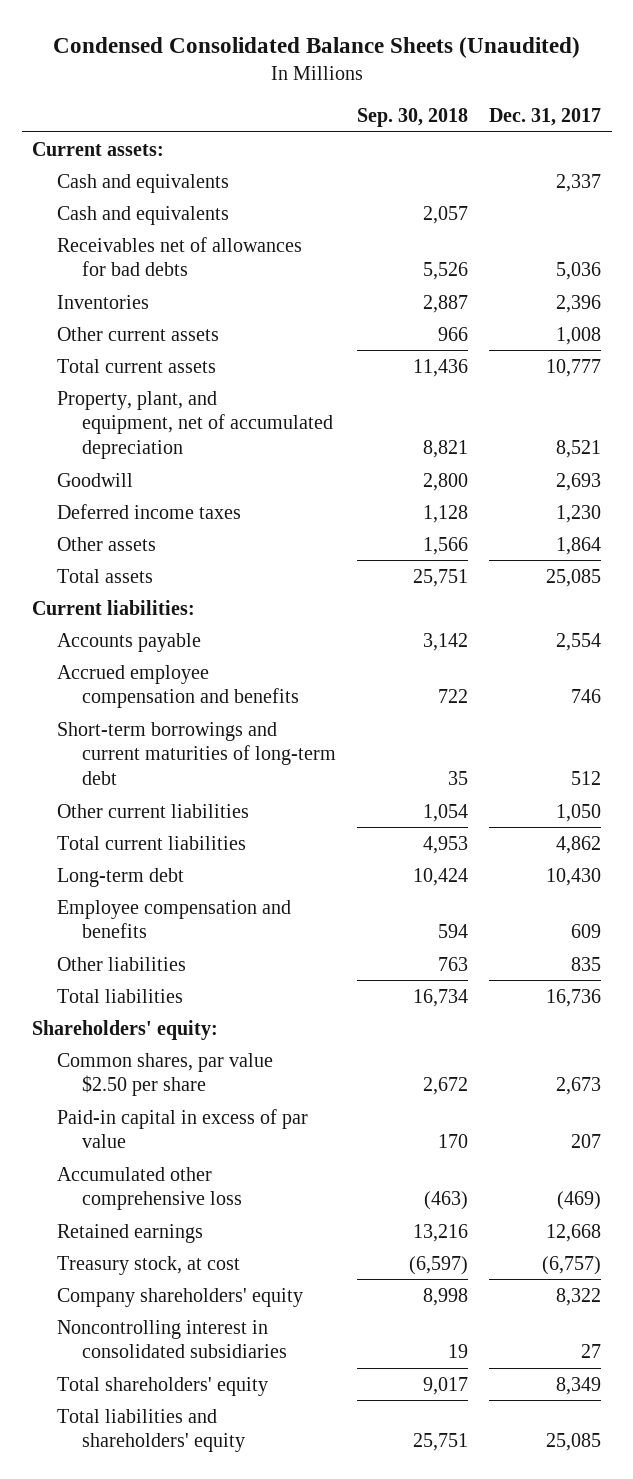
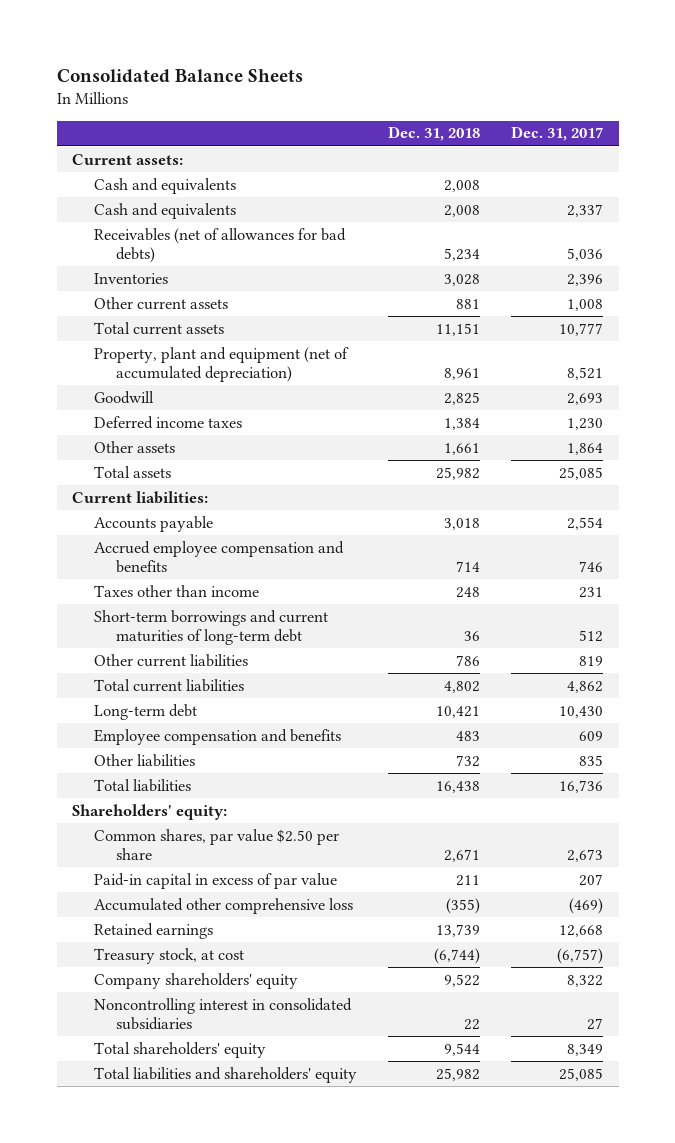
[52,36,580,58] Condensed Consolidated Balance Sheets (Unaudited) -> [56,69,303,84] Consolidated Balance Sheets
[356,108,468,128] Sep. 30, 2018 -> none
none -> [388,126,481,142] Dec. 31, 2018
[56,173,229,193] Cash and equivalents -> [94,202,237,219] Cash and equivalents
[56,236,302,277] Receivables net of allowances for bad debts -> [94,227,347,263] Receivables (net of allowances for bad debts)
[56,390,333,460] Property, plant, and equipment, net of accumulated depreciation -> [94,346,350,382] Property, plant and equipment (net of accumulated depreciation)
none -> [94,584,260,597] Taxes other than income
[556,803,602,822] 1,050 -> [579,655,604,666] 819

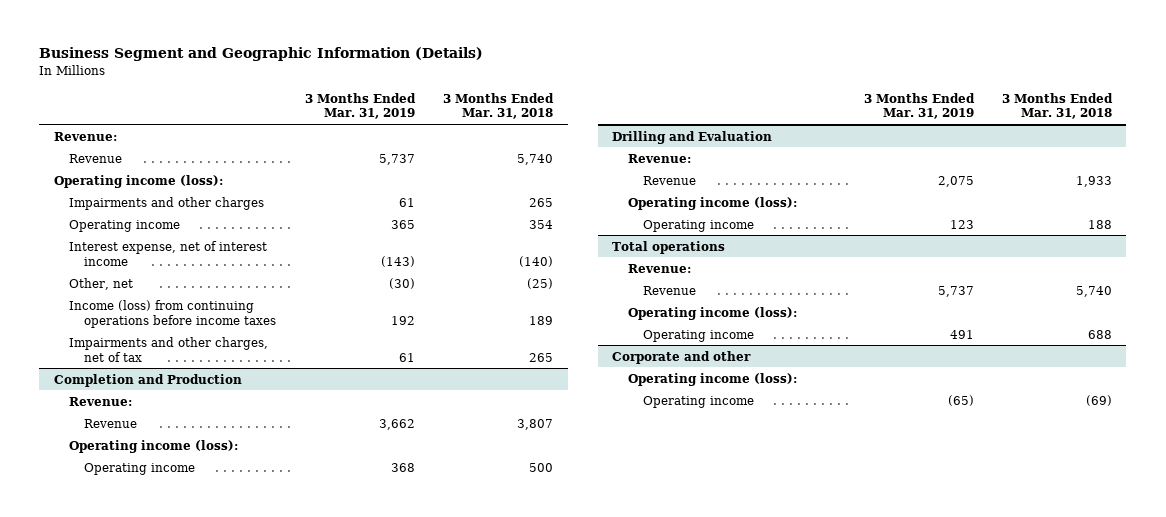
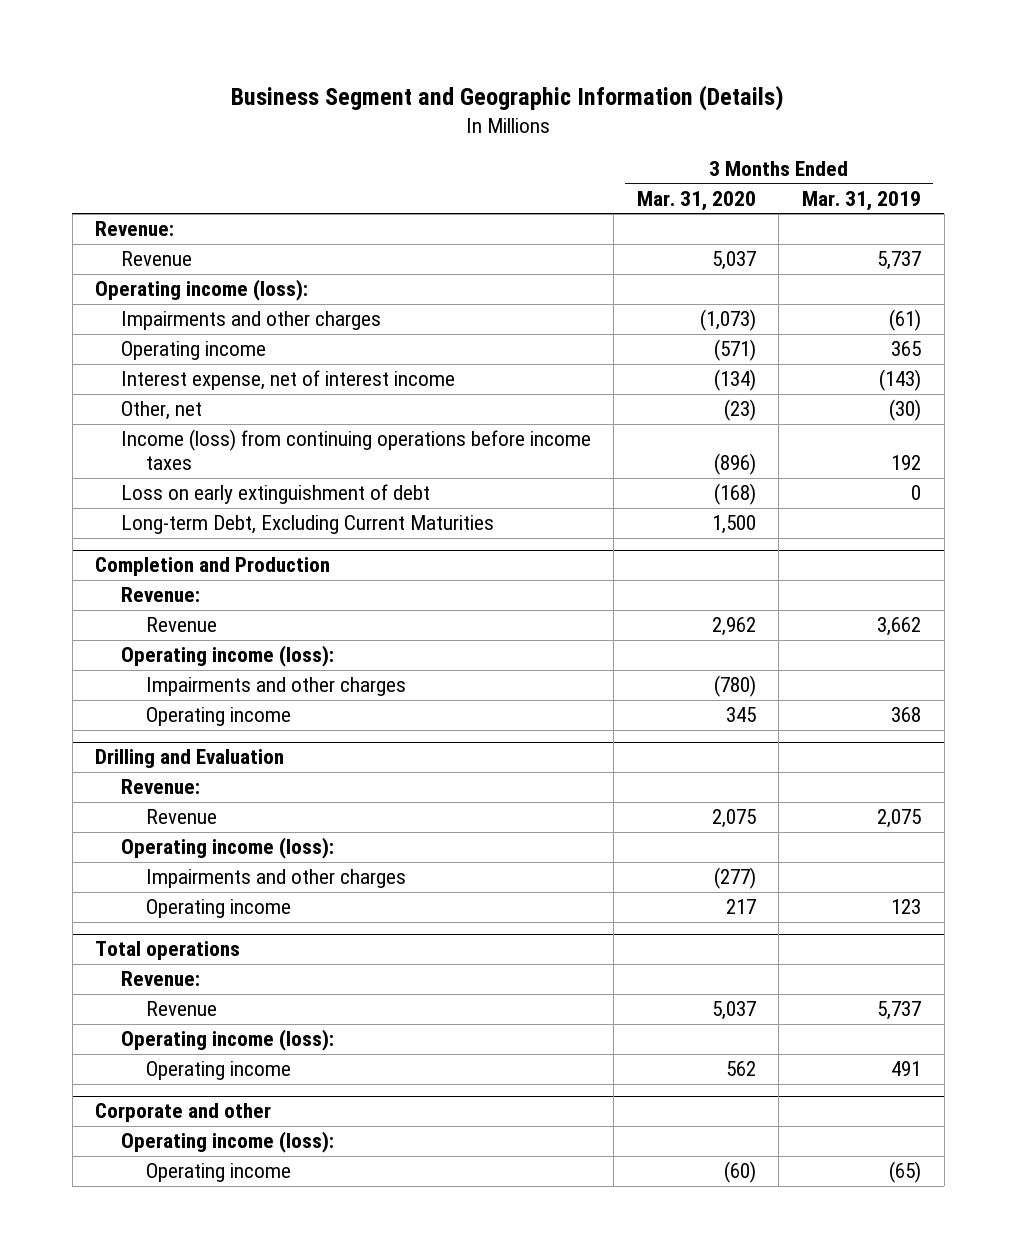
[443,92,555,120] 3 Months Ended Mar. 31, 2018 -> none
none -> [636,191,756,212] Mar. 31, 2020
[398,197,415,207] 61 -> [889,309,922,332] (61)
[69,336,269,362] Impairments and other charges, net of tax -> none
none -> [120,484,430,505] Loss on early extinguishment of debt
none -> [120,515,494,535] Long-term Debt, Excluding Current Maturities
none -> [145,677,406,697] Impairments and other charges
none -> [145,869,406,889] Impairments and other charges

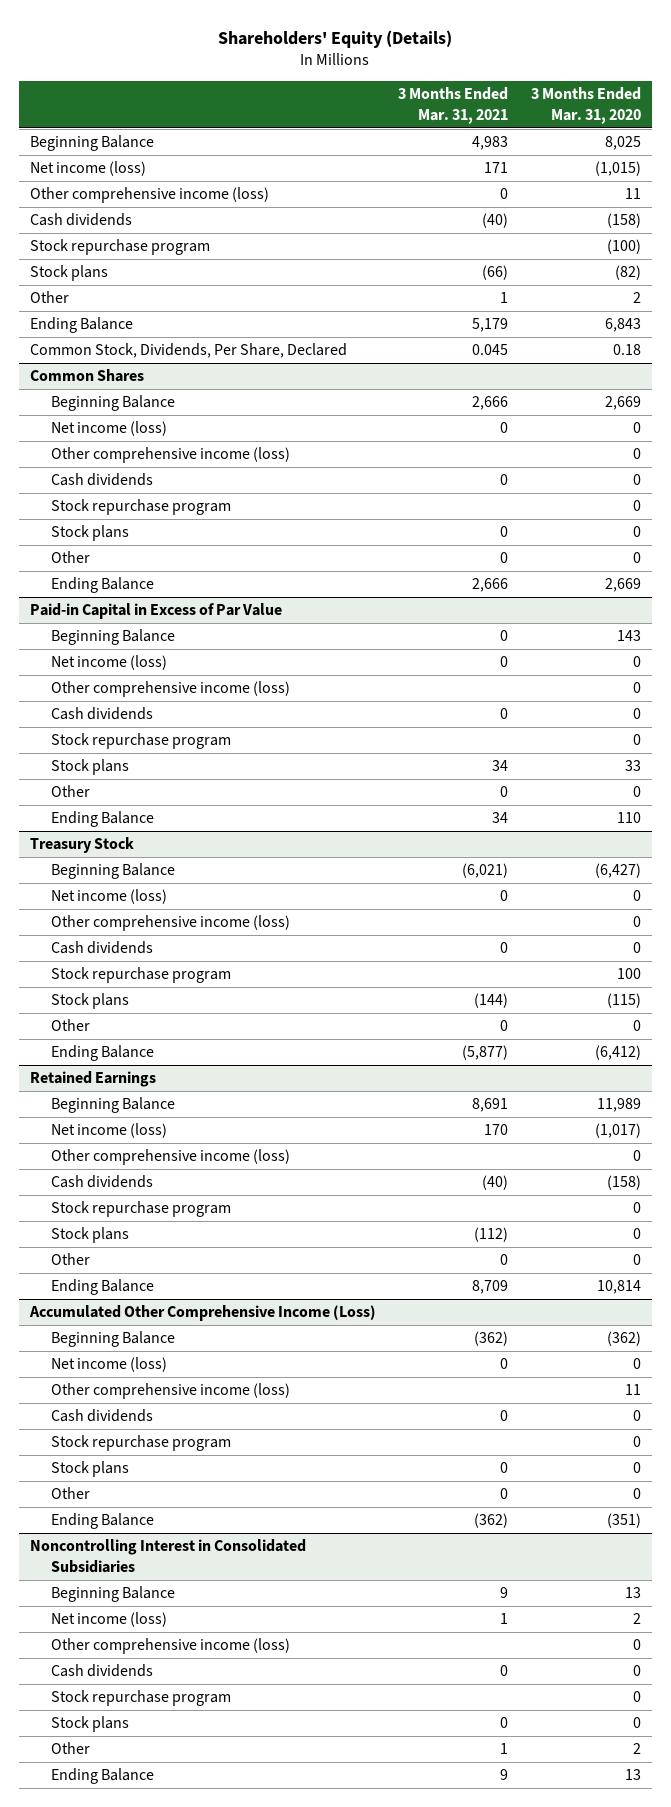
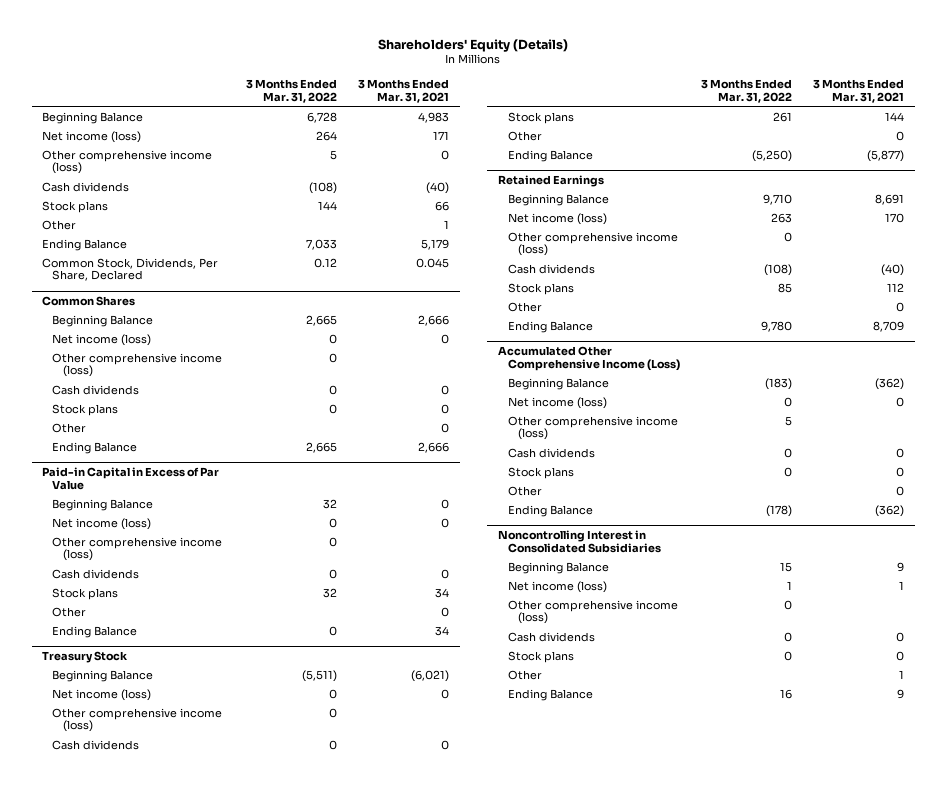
[530,87,641,124] 3 Months Ended Mar. 31, 2020 -> none
none -> [245,78,337,103] 3 Months Ended Mar. 31, 2022
[30,239,211,256] Stock repurchase program -> none
[482,265,509,281] (66) -> [434,200,449,211] 66
[50,499,231,516] Stock repurchase program -> none
[50,733,231,750] Stock repurchase program -> none
[50,967,231,984] Stock repurchase program -> none
[474,993,509,1009] (144) -> [885,111,905,121] 144
[50,1201,231,1218] Stock repurchase program -> none
[474,1227,509,1243] (112) -> [887,282,905,292] 112
[50,1435,231,1452] Stock repurchase program -> none
[50,1690,231,1707] Stock repurchase program -> none

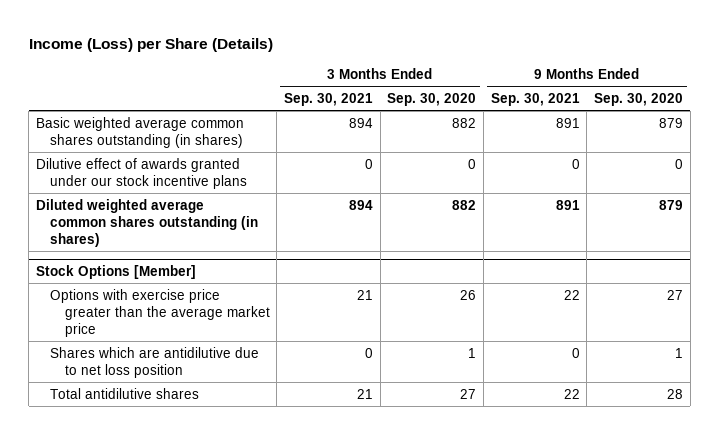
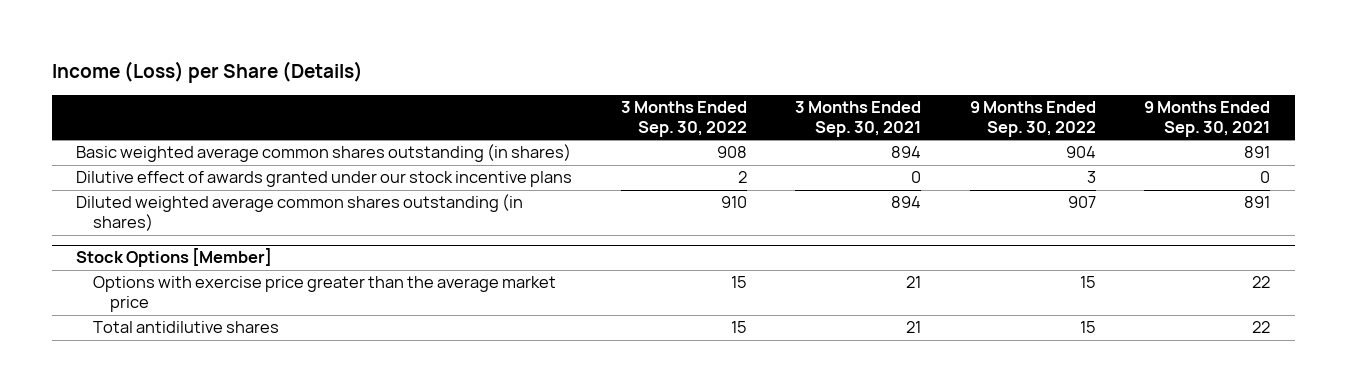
[387,93,477,107] Sep. 30, 2020 -> none
[593,93,683,107] Sep. 30, 2020 -> none
none -> [620,101,747,138] 3 Months Ended Sep. 30, 2022
none -> [969,101,1096,138] 9 Months Ended Sep. 30, 2022
[50,346,260,378] Shares which are antidilutive due to net loss position -> none

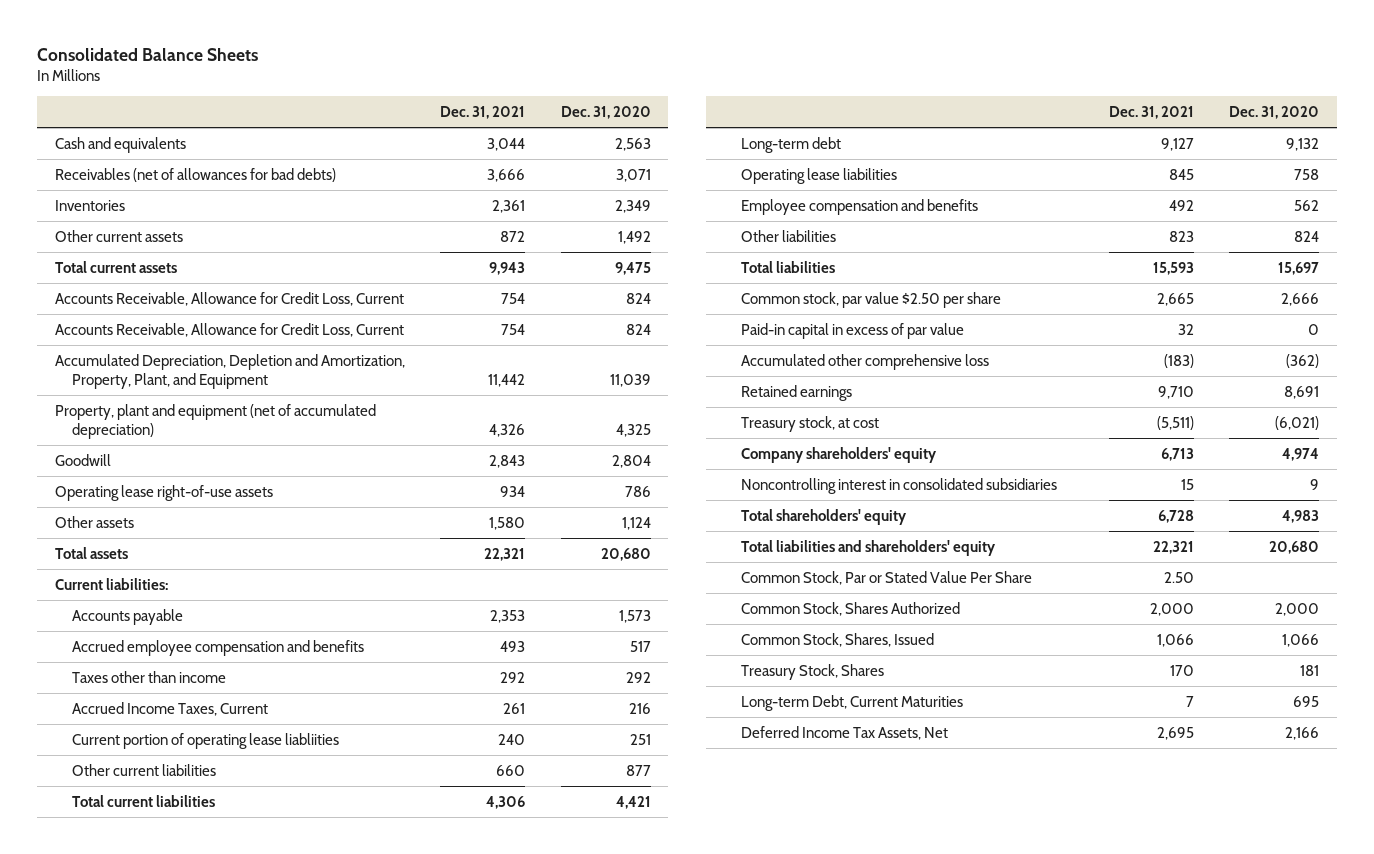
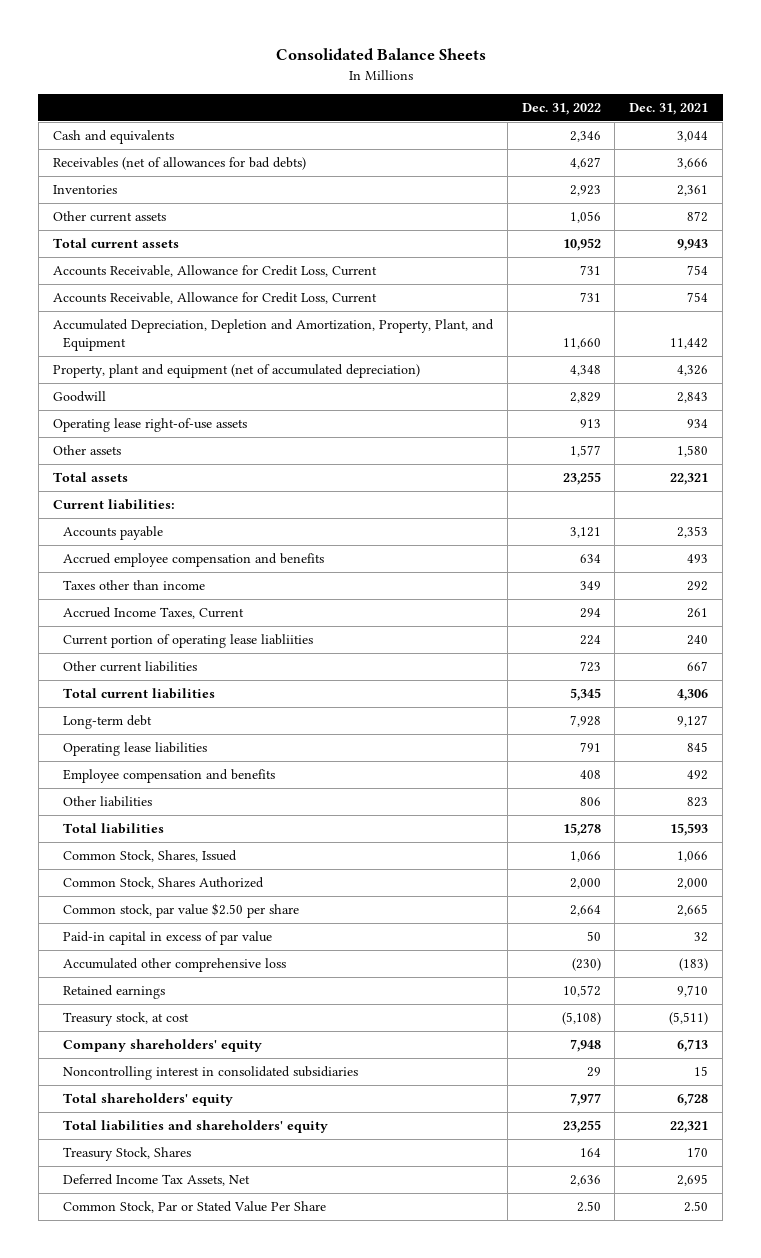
[560,106,651,120] Dec. 31, 2020 -> none
none -> [521,102,601,115] Dec. 31, 2022
[496,764,526,776] 660 -> [687,661,709,672] 667
[740,632,934,647] Common Stock, Shares, Issued -> [62,850,237,863] Common Stock, Shares, Issued
[740,601,960,616] Common Stock, Shares Authorized -> [62,877,264,890] Common Stock, Shares Authorized
[740,694,963,711] Long-term Debt, Current Maturities -> none
[740,570,1032,585] Common Stock, Par or Stated Value Per Share -> [62,1201,326,1214] Common Stock, Par or Stated Value Per Share

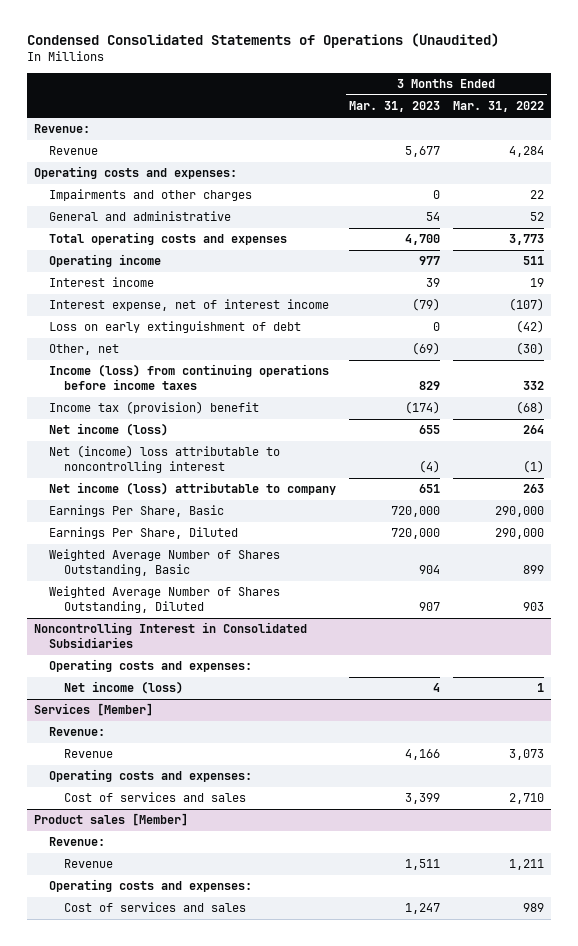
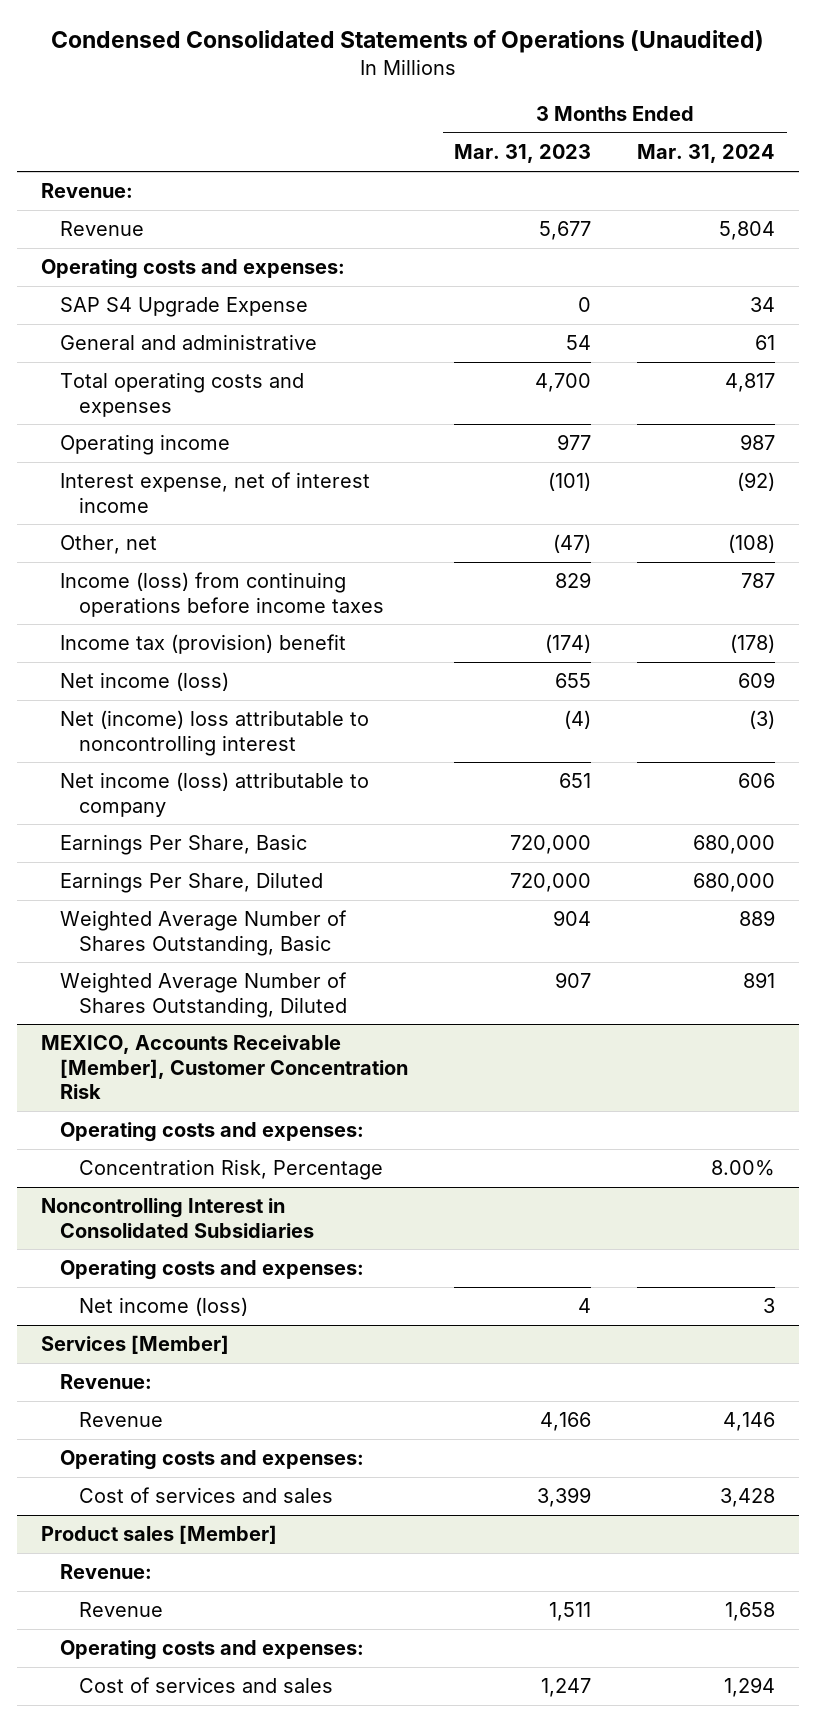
[453,101,545,113] Mar. 31, 2022 -> none
none -> [637,144,776,164] Mar. 31, 2024
[48,189,252,202] Impairments and other charges -> none
none -> [59,297,308,318] SAP S4 Upgrade Expense
[48,277,154,288] Interest income -> none
[48,321,301,334] Loss on early extinguishment of debt -> none
[411,298,440,312] (79) -> [548,472,592,492] (101)
[411,342,440,356] (69) -> [553,534,592,554] (47)
none -> [40,1035,408,1099] MEXICO, Accounts Receivable [Member], Customer Concentration Risk
none -> [59,1122,364,1143] Operating costs and expenses:
none -> [79,1159,384,1181] Concentration Risk, Percentage

